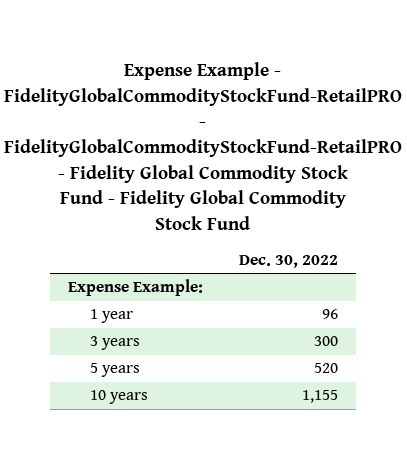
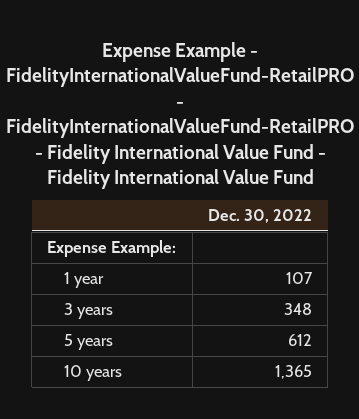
[4,62,403,231] Expense Example - FidelityGlobalCommodityStockFund-RetailPRO - FidelityGlobalCommodityStockFund-RetailPRO - Fidelity Global Commodity Stock Fund - Fidelity Global Commodity Stock Fund -> [5,41,354,190] Expense Example - FidelityInternationalValueFund-RetailPRO - FidelityInternationalValueFund-RetailPRO - Fidelity International Value Fund - Fidelity International Value Fund
[322,309,339,320] 96 -> [285,271,313,284] 107
[314,336,339,347] 300 -> [283,302,312,315] 348
[314,363,339,374] 520 -> [287,333,312,346] 612
[302,390,339,404] 1,155 -> [274,364,312,379] 1,365

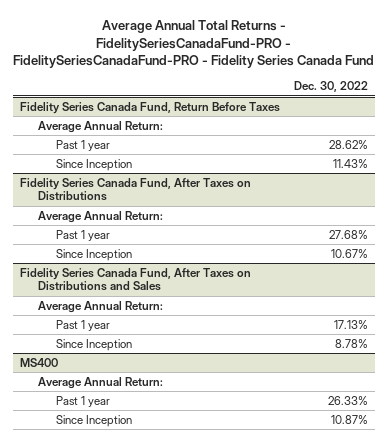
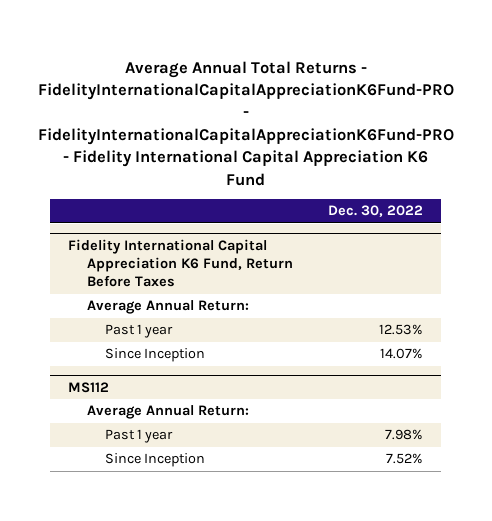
[12,20,374,69] Average Annual Total Returns - FidelitySeriesCanadaFund-PRO - FidelitySeriesCanadaFund-PRO - Fidelity Series Canada Fund -> [37,60,454,186] Average Annual Total Returns - FidelityInternationalCapitalAppreciationK6Fund-PRO - FidelityInternationalCapitalAppreciationK6Fund-PRO - Fidelity International Capital Appreciation K6 Fund
[19,101,280,114] Fidelity Series Canada Fund, Return Before Taxes -> none
[37,120,163,133] Average Annual Return: -> none
[55,139,110,151] Past 1 year -> none
[55,158,132,171] Since Inception -> none
[19,177,251,202] Fidelity Series Canada Fund, After Taxes on Distributions -> none
[37,210,163,223] Average Annual Return: -> none
[55,229,110,241] Past 1 year -> none
[55,248,132,261] Since Inception -> none
[19,267,251,292] Fidelity Series Canada Fund, After Taxes on Distributions and Sales -> none
none -> [68,238,293,288] Fidelity International Capital Appreciation K6 Fund, Return Before Taxes
[19,357,58,367] MS400 -> none
[334,319,369,329] 17.13% -> [379,324,424,336] 12.53%
[335,338,369,348] 8.78% -> [380,348,424,360] 14.07%
none -> [68,381,110,393] MS112
[328,395,369,405] 26.33% -> [385,429,424,441] 7.98%
[331,414,369,424] 10.87% -> [386,453,424,465] 7.52%

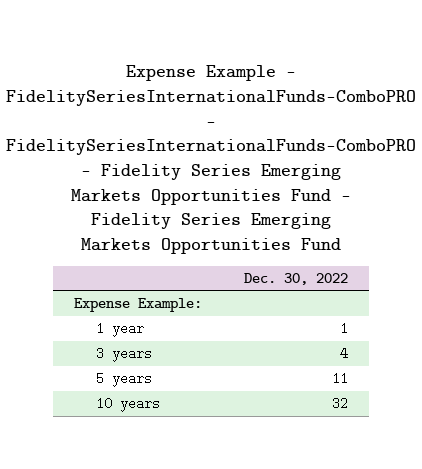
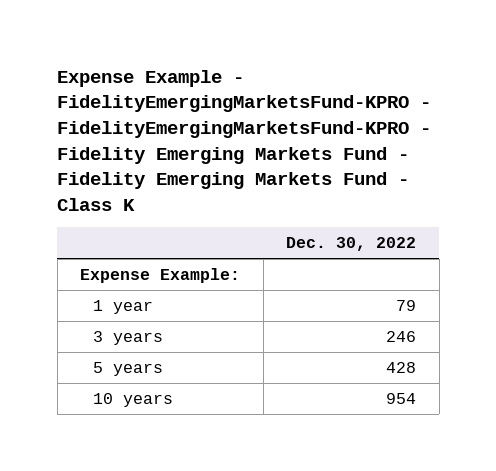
[5,65,416,255] Expense Example - FidelitySeriesInternationalFunds-ComboPRO - FidelitySeriesInternationalFunds-ComboPRO - Fidelity Series Emerging Markets Opportunities Fund - Fidelity Series Emerging Markets Opportunities Fund -> [57,69,432,211] Expense Example - FidelityEmergingMarketsFund-KPRO - FidelityEmergingMarketsFund-KPRO - Fidelity Emerging Markets Fund - Fidelity Emerging Markets Fund - Class K
[339,322,348,336] 1 -> [396,299,417,311] 79
[339,347,348,361] 4 -> [386,330,417,342] 246
[331,372,348,386] 11 -> [386,361,417,373] 428
[331,397,348,411] 32 -> [386,392,417,404] 954

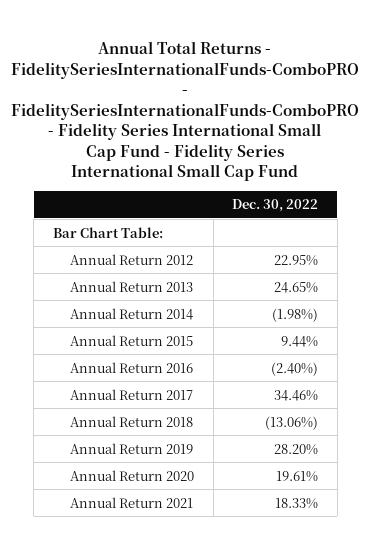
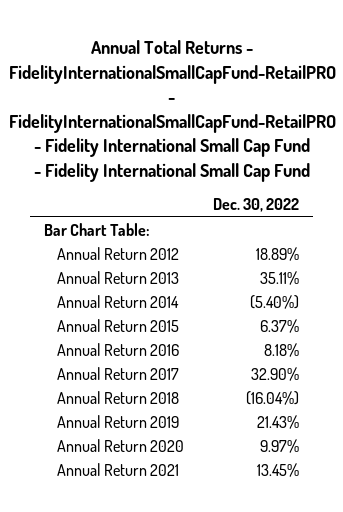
[11,41,360,182] Annual Total Returns - FidelitySeriesInternationalFunds-ComboPRO - FidelitySeriesInternationalFunds-ComboPRO - Fidelity Series International Small Cap Fund - Fidelity Series International Small Cap Fund -> [8,40,336,182] Annual Total Returns - FidelityInternationalSmallCapFund-RetailPRO - FidelityInternationalSmallCapFund-RetailPRO - Fidelity International Small Cap Fund - Fidelity International Small Cap Fund
[274,254,319,266] 22.95% -> [256,246,300,261] 18.89%
[274,281,319,293] 24.65% -> [260,270,300,285] 35.11%
[272,307,319,322] (1.98%) -> [250,294,300,309] (5.40%)
[281,335,319,347] 9.44% -> [260,318,300,333] 6.37%
[271,361,319,376] (2.40%) -> [264,342,300,357] 8.18%
[274,389,319,401] 34.46% -> [251,366,300,381] 32.90%
[265,415,319,430] (13.06%) -> [246,390,300,405] (16.04%)
[274,443,319,455] 28.20% -> [257,414,300,429] 21.43%
[276,470,319,482] 19.61% -> [260,438,300,453] 9.97%
[275,497,319,509] 18.33% -> [257,462,300,477] 13.45%

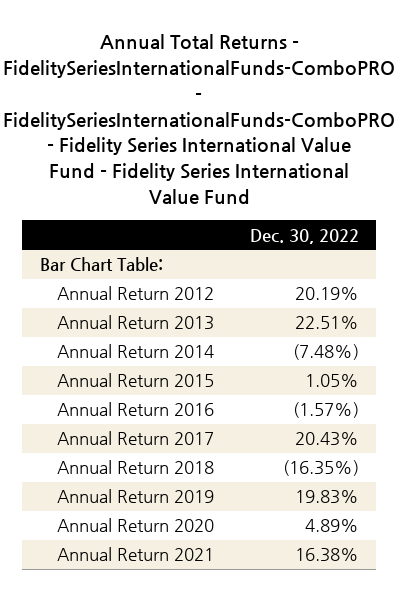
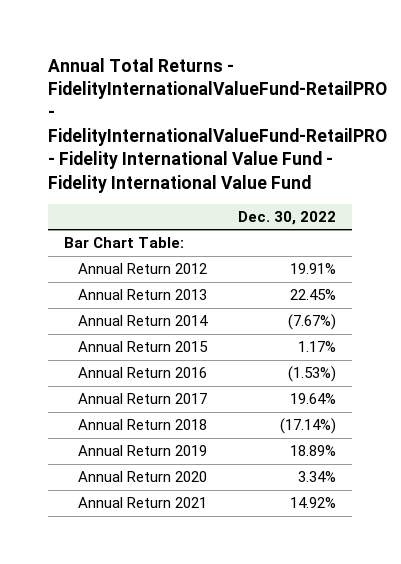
[3,33,396,205] Annual Total Returns - FidelitySeriesInternationalFunds-ComboPRO - FidelitySeriesInternationalFunds-ComboPRO - Fidelity Series International Value Fund - Fidelity Series International Value Fund -> [48,57,388,193] Annual Total Returns - FidelityInternationalValueFund-RetailPRO - FidelityInternationalValueFund-RetailPRO - Fidelity International Value Fund - Fidelity International Value Fund
[294,287,359,301] 20.19% -> [290,263,337,275] 19.91%
[294,316,359,330] 22.51% -> [290,289,337,301] 22.45%
[292,344,359,361] (7.48%) -> [288,314,337,331] (7.67%)
[304,374,359,388] 1.05% -> [298,341,337,353] 1.17%
[292,402,359,419] (1.57%) -> [288,366,337,383] (1.53%)
[294,432,359,447] 20.43% -> [290,393,337,405] 19.64%
[282,460,359,477] (16.35%) -> [280,418,337,435] (17.14%)
[294,490,359,505] 19.83% -> [290,445,337,457] 18.89%
[304,519,359,533] 4.89% -> [298,471,337,483] 3.34%
[294,548,359,563] 16.38% -> [290,497,337,509] 14.92%

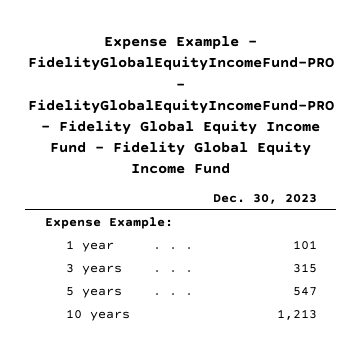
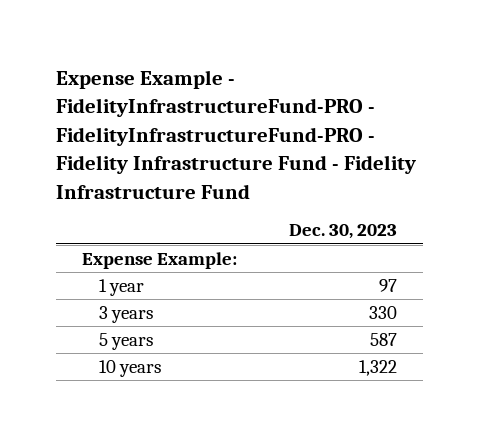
[27,36,334,175] Expense Example - FidelityGlobalEquityIncomeFund-PRO - FidelityGlobalEquityIncomeFund-PRO - Fidelity Global Equity Income Fund - Fidelity Global Equity Income Fund -> [56,69,417,199] Expense Example - FidelityInfrastructureFund-PRO - FidelityInfrastructureFund-PRO - Fidelity Infrastructure Fund - Fidelity Infrastructure Fund
[292,240,317,251] 101 -> [378,278,397,292] 97
[292,263,317,274] 315 -> [368,305,397,319] 330
[292,287,317,297] 547 -> [369,332,397,346] 587
[276,309,317,321] 1,213 -> [358,359,397,376] 1,322

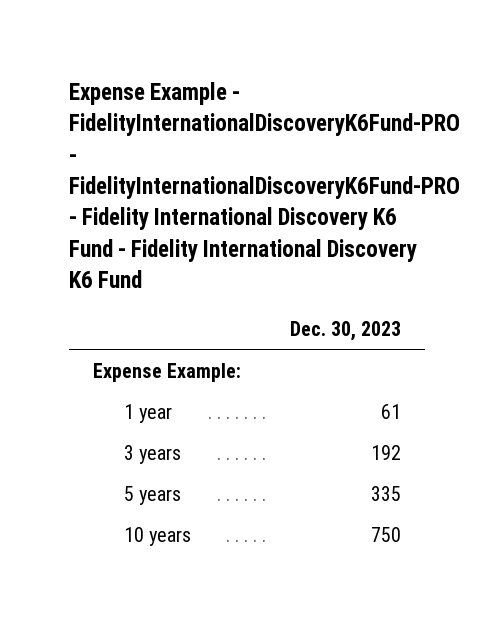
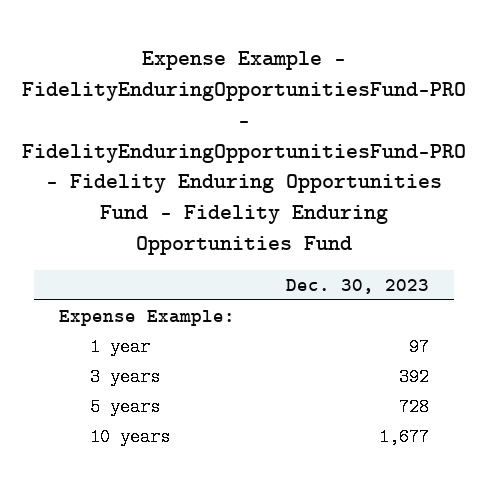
[68,82,460,289] Expense Example - FidelityInternationalDiscoveryK6Fund-PRO - FidelityInternationalDiscoveryK6Fund-PRO - Fidelity International Discovery K6 Fund - Fidelity International Discovery K6 Fund -> [22,51,467,255] Expense Example - FidelityEnduringOpportunitiesFund-PRO - FidelityEnduringOpportunitiesFund-PRO - Fidelity Enduring Opportunities Fund - Fidelity Enduring Opportunities Fund
[381,403,402,419] 61 -> [408,338,429,357] 97
[371,444,402,460] 192 -> [398,368,429,387] 392
[371,485,402,501] 335 -> [398,398,429,417] 728
[371,526,402,542] 750 -> [378,428,429,447] 1,677

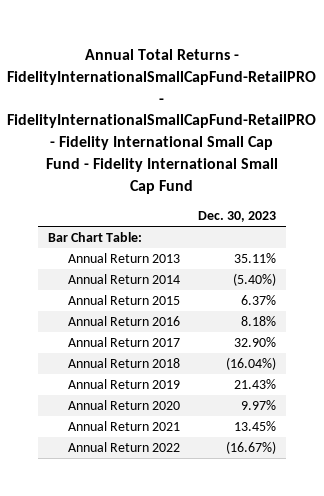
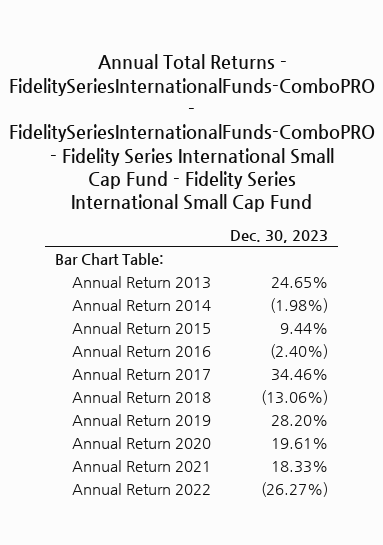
[7,48,317,194] Annual Total Returns - FidelityInternationalSmallCapFund-RetailPRO - FidelityInternationalSmallCapFund-RetailPRO - Fidelity International Small Cap Fund - Fidelity International Small Cap Fund -> [8,54,375,213] Annual Total Returns - FidelitySeriesInternationalFunds-ComboPRO - FidelitySeriesInternationalFunds-ComboPRO - Fidelity Series International Small Cap Fund - Fidelity Series International Small Cap Fund
[234,253,277,264] 35.11% -> [271,276,329,288] 24.65%
[233,273,277,287] (5.40%) -> [270,297,329,313] (1.98%)
[241,295,277,306] 6.37% -> [280,322,329,334] 9.44%
[241,316,277,327] 8.18% -> [270,343,329,359] (2.40%)
[234,337,277,348] 32.90% -> [271,368,329,381] 34.46%
[226,357,277,371] (16.04%) -> [261,389,329,405] (13.06%)
[234,379,277,390] 21.43% -> [271,414,329,426] 28.20%
[241,400,277,411] 9.97% -> [271,437,329,449] 19.61%
[234,421,277,432] 13.45% -> [271,460,329,473] 18.33%
[226,441,277,455] (16.67%) -> [261,481,329,497] (26.27%)

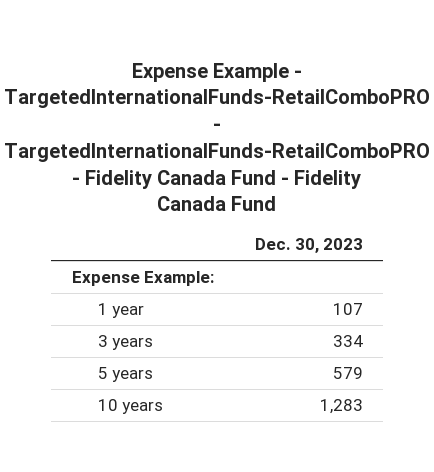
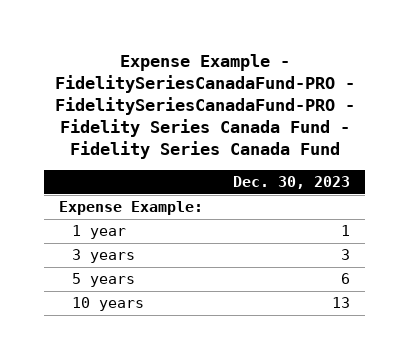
[4,62,431,212] Expense Example - TargetedInternationalFunds-RetailComboPRO - TargetedInternationalFunds-RetailComboPRO - Fidelity Canada Fund - Fidelity Canada Fund -> [54,53,355,160] Expense Example - FidelitySeriesCanadaFund-PRO - FidelitySeriesCanadaFund-PRO - Fidelity Series Canada Fund - Fidelity Series Canada Fund
[332,302,363,315] 107 -> [341,225,351,237] 1
[332,334,363,347] 334 -> [341,249,351,261] 3
[332,366,363,379] 579 -> [341,273,351,285] 6
[319,398,363,414] 1,283 -> [332,297,351,309] 13

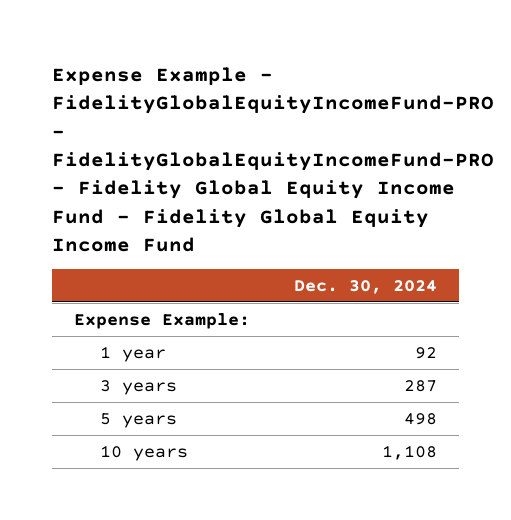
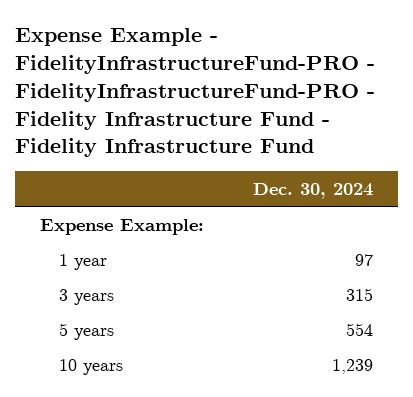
[52,66,495,253] Expense Example - FidelityGlobalEquityIncomeFund-PRO - FidelityGlobalEquityIncomeFund-PRO - Fidelity Global Equity Income Fund - Fidelity Global Equity Income Fund -> [14,28,375,158] Expense Example - FidelityInfrastructureFund-PRO - FidelityInfrastructureFund-PRO - Fidelity Infrastructure Fund - Fidelity Infrastructure Fund
[414,346,437,359] 92 -> [355,253,374,266] 97
[403,379,437,392] 287 -> [346,287,374,301] 315
[403,412,437,425] 498 -> [346,322,374,336] 554
[381,444,437,460] 1,108 -> [332,358,374,374] 1,239

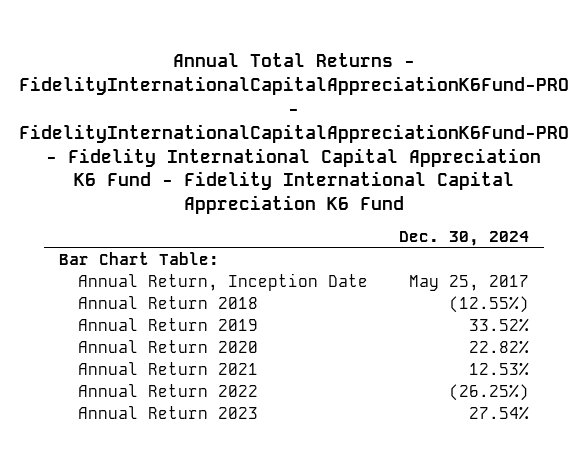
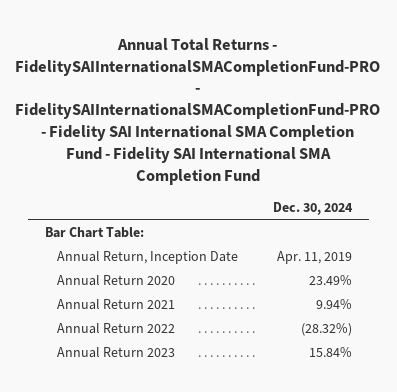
[19,53,570,215] Annual Total Returns - FidelityInternationalCapitalAppreciationK6Fund-PRO - FidelityInternationalCapitalAppreciationK6Fund-PRO - Fidelity International Capital Appreciation K6 Fund - Fidelity International Capital Appreciation K6 Fund -> [15,37,381,186] Annual Total Returns - FidelitySAIInternationalSMACompletionFund-PRO - FidelitySAIInternationalSMACompletionFund-PRO - Fidelity SAI International SMA Completion Fund - Fidelity SAI International SMA Completion Fund
[78,296,259,310] Annual Return 2018 -> none
[78,318,259,332] Annual Return 2019 -> none
[409,275,530,292] May 25, 2017 -> [276,250,352,264] Apr. 11, 2019
[469,340,530,355] 22.82% -> [308,274,352,285] 23.49%
[469,362,530,377] 12.53% -> [315,298,352,309] 9.94%
[449,384,530,402] (26.25%) -> [300,322,352,336] (28.32%)
[469,406,530,421] 27.54% -> [308,346,352,357] 15.84%

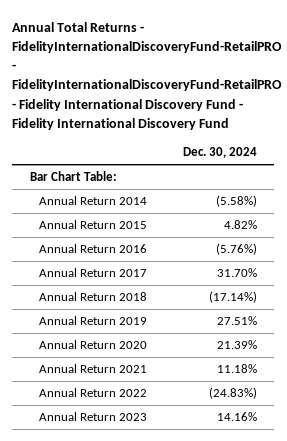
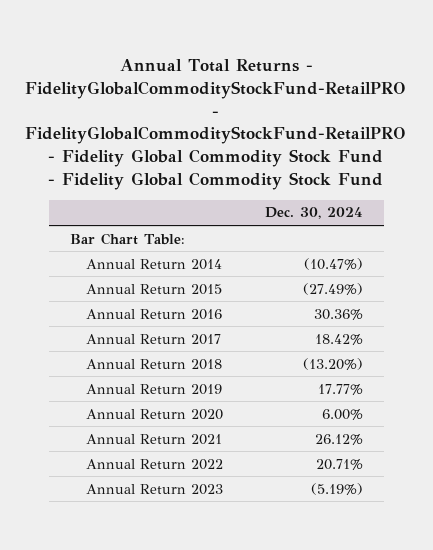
[12,21,283,130] Annual Total Returns - FidelityInternationalDiscoveryFund-RetailPRO - FidelityInternationalDiscoveryFund-RetailPRO - Fidelity International Discovery Fund - Fidelity International Discovery Fund -> [25,59,407,190] Annual Total Returns - FidelityGlobalCommodityStockFund-RetailPRO - FidelityGlobalCommodityStockFund-RetailPRO - Fidelity Global Commodity Stock Fund - Fidelity Global Commodity Stock Fund
[215,194,257,207] (5.58%) -> [304,257,364,270] (10.47%)
[223,219,257,229] 4.82% -> [303,282,364,295] (27.49%)
[215,242,257,255] (5.76%) -> [314,308,364,320] 30.36%
[216,267,257,277] 31.70% -> [315,333,364,345] 18.42%
[208,290,257,303] (17.14%) -> [303,357,364,370] (13.20%)
[216,315,257,325] 27.51% -> [318,383,364,395] 17.77%
[216,339,257,349] 21.39% -> [322,408,364,420] 6.00%
[216,363,257,373] 11.18% -> [315,433,364,445] 26.12%
[208,386,257,399] (24.83%) -> [316,458,364,470] 20.71%
[216,411,257,421] 14.16% -> [311,482,364,495] (5.19%)

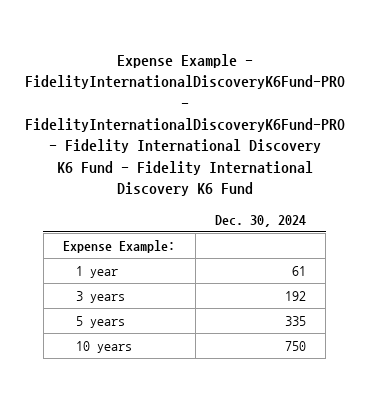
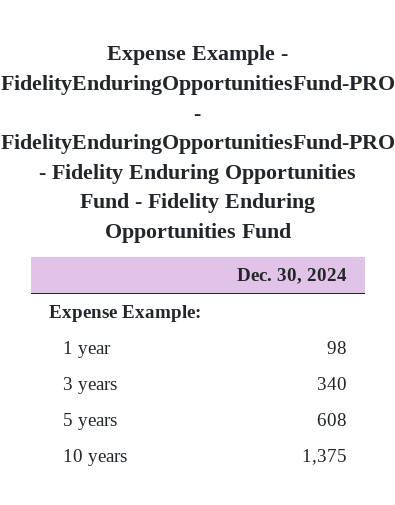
[24,53,345,197] Expense Example - FidelityInternationalDiscoveryK6Fund-PRO - FidelityInternationalDiscoveryK6Fund-PRO - Fidelity International Discovery K6 Fund - Fidelity International Discovery K6 Fund -> [0,45,395,243] Expense Example - FidelityEnduringOpportunitiesFund-PRO - FidelityEnduringOpportunitiesFund-PRO - Fidelity Enduring Opportunities Fund - Fidelity Enduring Opportunities Fund
[291,265,306,276] 61 -> [326,341,347,355] 98
[284,290,306,301] 192 -> [316,377,347,391] 340
[284,315,306,326] 335 -> [316,413,347,427] 608
[284,340,306,351] 750 -> [301,449,347,466] 1,375

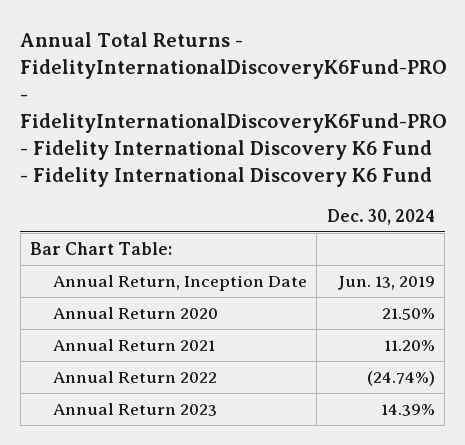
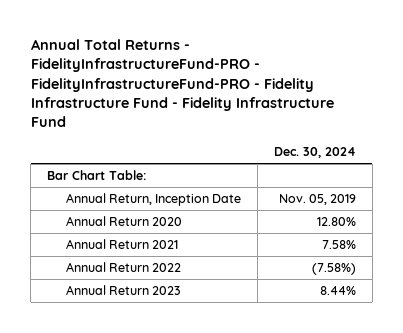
[20,32,448,188] Annual Total Returns - FidelityInternationalDiscoveryK6Fund-PRO - FidelityInternationalDiscoveryK6Fund-PRO - Fidelity International Discovery K6 Fund - Fidelity International Discovery K6 Fund -> [30,38,334,128] Annual Total Returns - FidelityInfrastructureFund-PRO - FidelityInfrastructureFund-PRO - Fidelity Infrastructure Fund - Fidelity Infrastructure Fund
[337,275,435,290] Jun. 13, 2019 -> [278,194,356,206] Nov. 05, 2019
[381,307,435,320] 21.50% -> [316,217,356,227] 12.80%
[383,339,435,351] 11.20% -> [321,240,356,250] 7.58%
[366,370,435,386] (24.74%) -> [311,263,356,276] (7.58%)
[380,403,435,416] 14.39% -> [319,286,356,296] 8.44%

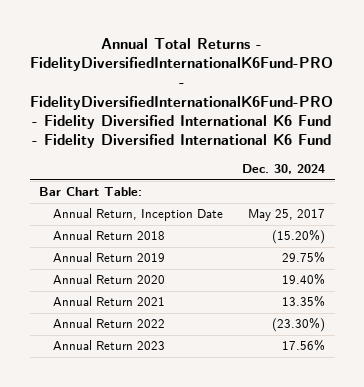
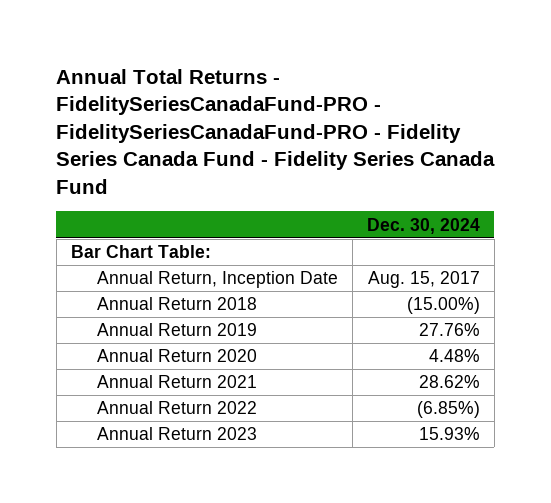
[30,37,334,149] Annual Total Returns - FidelityDiversifiedInternationalK6Fund-PRO - FidelityDiversifiedInternationalK6Fund-PRO - Fidelity Diversified International K6 Fund - Fidelity Diversified International K6 Fund -> [56,68,496,194] Annual Total Returns - FidelitySeriesCanadaFund-PRO - FidelitySeriesCanadaFund-PRO - Fidelity Series Canada Fund - Fidelity Series Canada Fund
[248,209,326,222] May 25, 2017 -> [367,271,480,289] Aug. 15, 2017
[272,229,326,245] (15.20%) -> [406,297,480,315] (15.00%)
[282,251,326,264] 29.75% -> [418,323,480,337] 27.76%
[282,273,326,286] 19.40% -> [428,349,480,363] 4.48%
[282,295,326,308] 13.35% -> [418,375,480,389] 28.62%
[272,317,326,333] (23.30%) -> [416,401,480,419] (6.85%)
[282,339,326,352] 17.56% -> [418,427,480,441] 15.93%

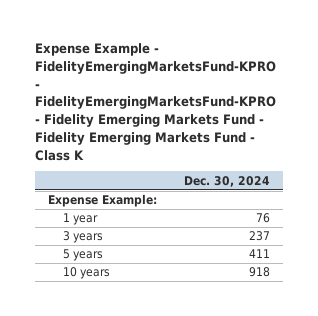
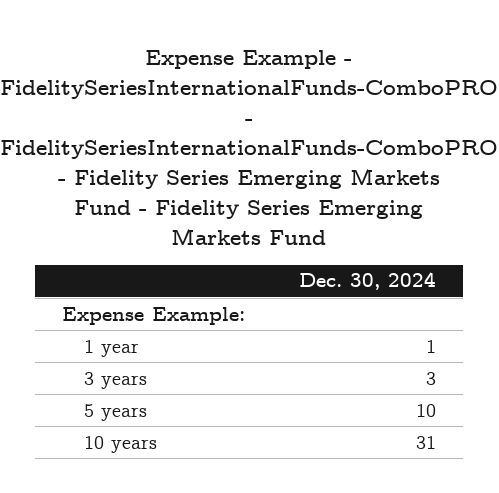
[35,42,277,161] Expense Example - FidelityEmergingMarketsFund-KPRO - FidelityEmergingMarketsFund-KPRO - Fidelity Emerging Markets Fund - Fidelity Emerging Markets Fund - Class K -> [0,50,499,246] Expense Example - FidelitySeriesInternationalFunds-ComboPRO - FidelitySeriesInternationalFunds-ComboPRO - Fidelity Series Emerging Markets Fund - Fidelity Series Emerging Markets Fund
[256,213,271,224] 76 -> [426,339,437,353] 1
[249,231,271,242] 237 -> [426,371,437,385] 3
[249,249,271,259] 411 -> [416,403,437,417] 10
[249,267,271,278] 918 -> [416,435,437,449] 31

